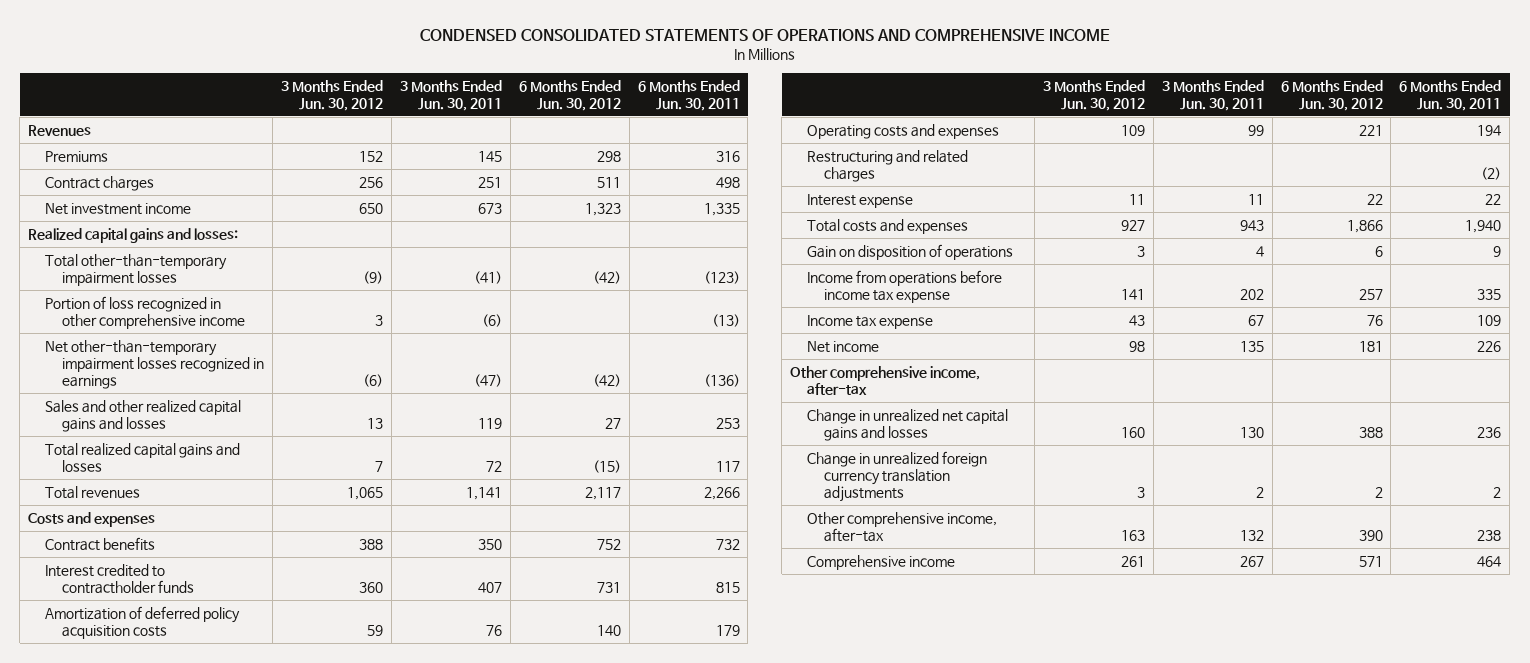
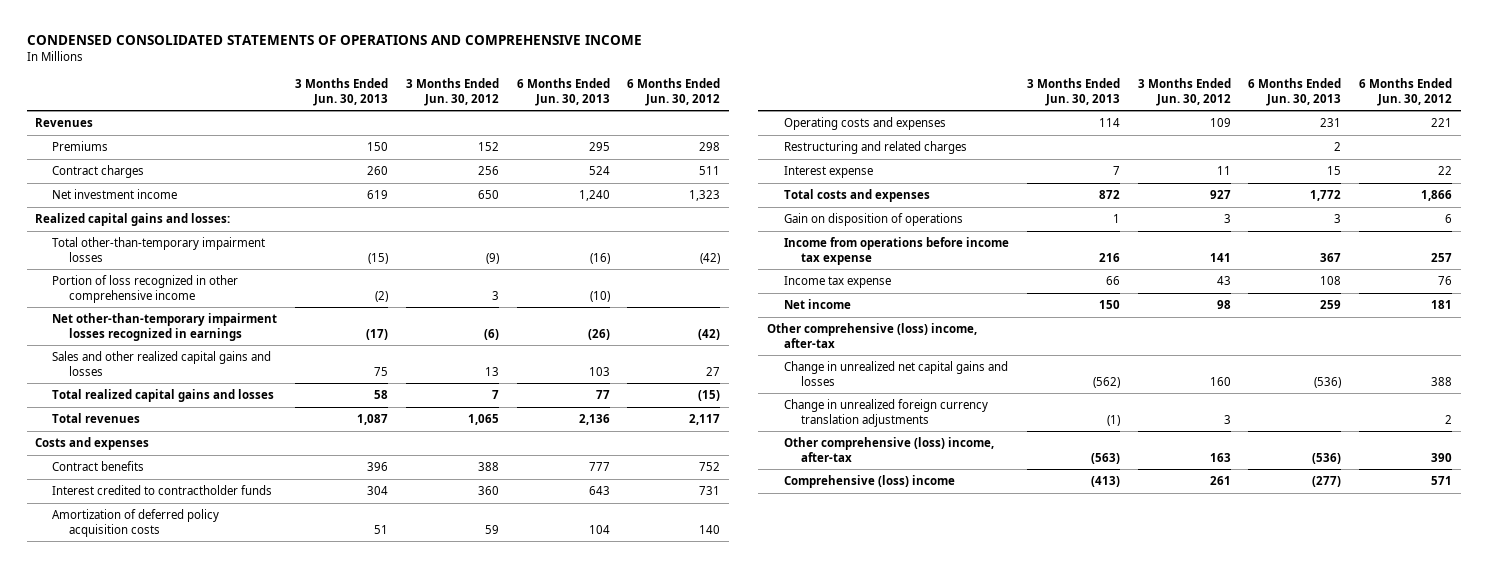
[399,79,502,111] 3 Months Ended Jun. 30, 2011 -> none
[637,79,740,111] 6 Months Ended Jun. 30, 2011 -> none
none -> [295,78,389,106] 3 Months Ended Jun. 30, 2013
none -> [516,78,610,106] 6 Months Ended Jun. 30, 2013
[790,365,981,395] Other comprehensive income, after-tax -> [767,323,978,348] Other comprehensive (loss) income, after-tax
[807,511,998,542] Other comprehensive income, after-tax -> [784,437,995,462] Other comprehensive (loss) income, after-tax
[807,554,956,570] Comprehensive income -> [784,475,956,489] Comprehensive (loss) income

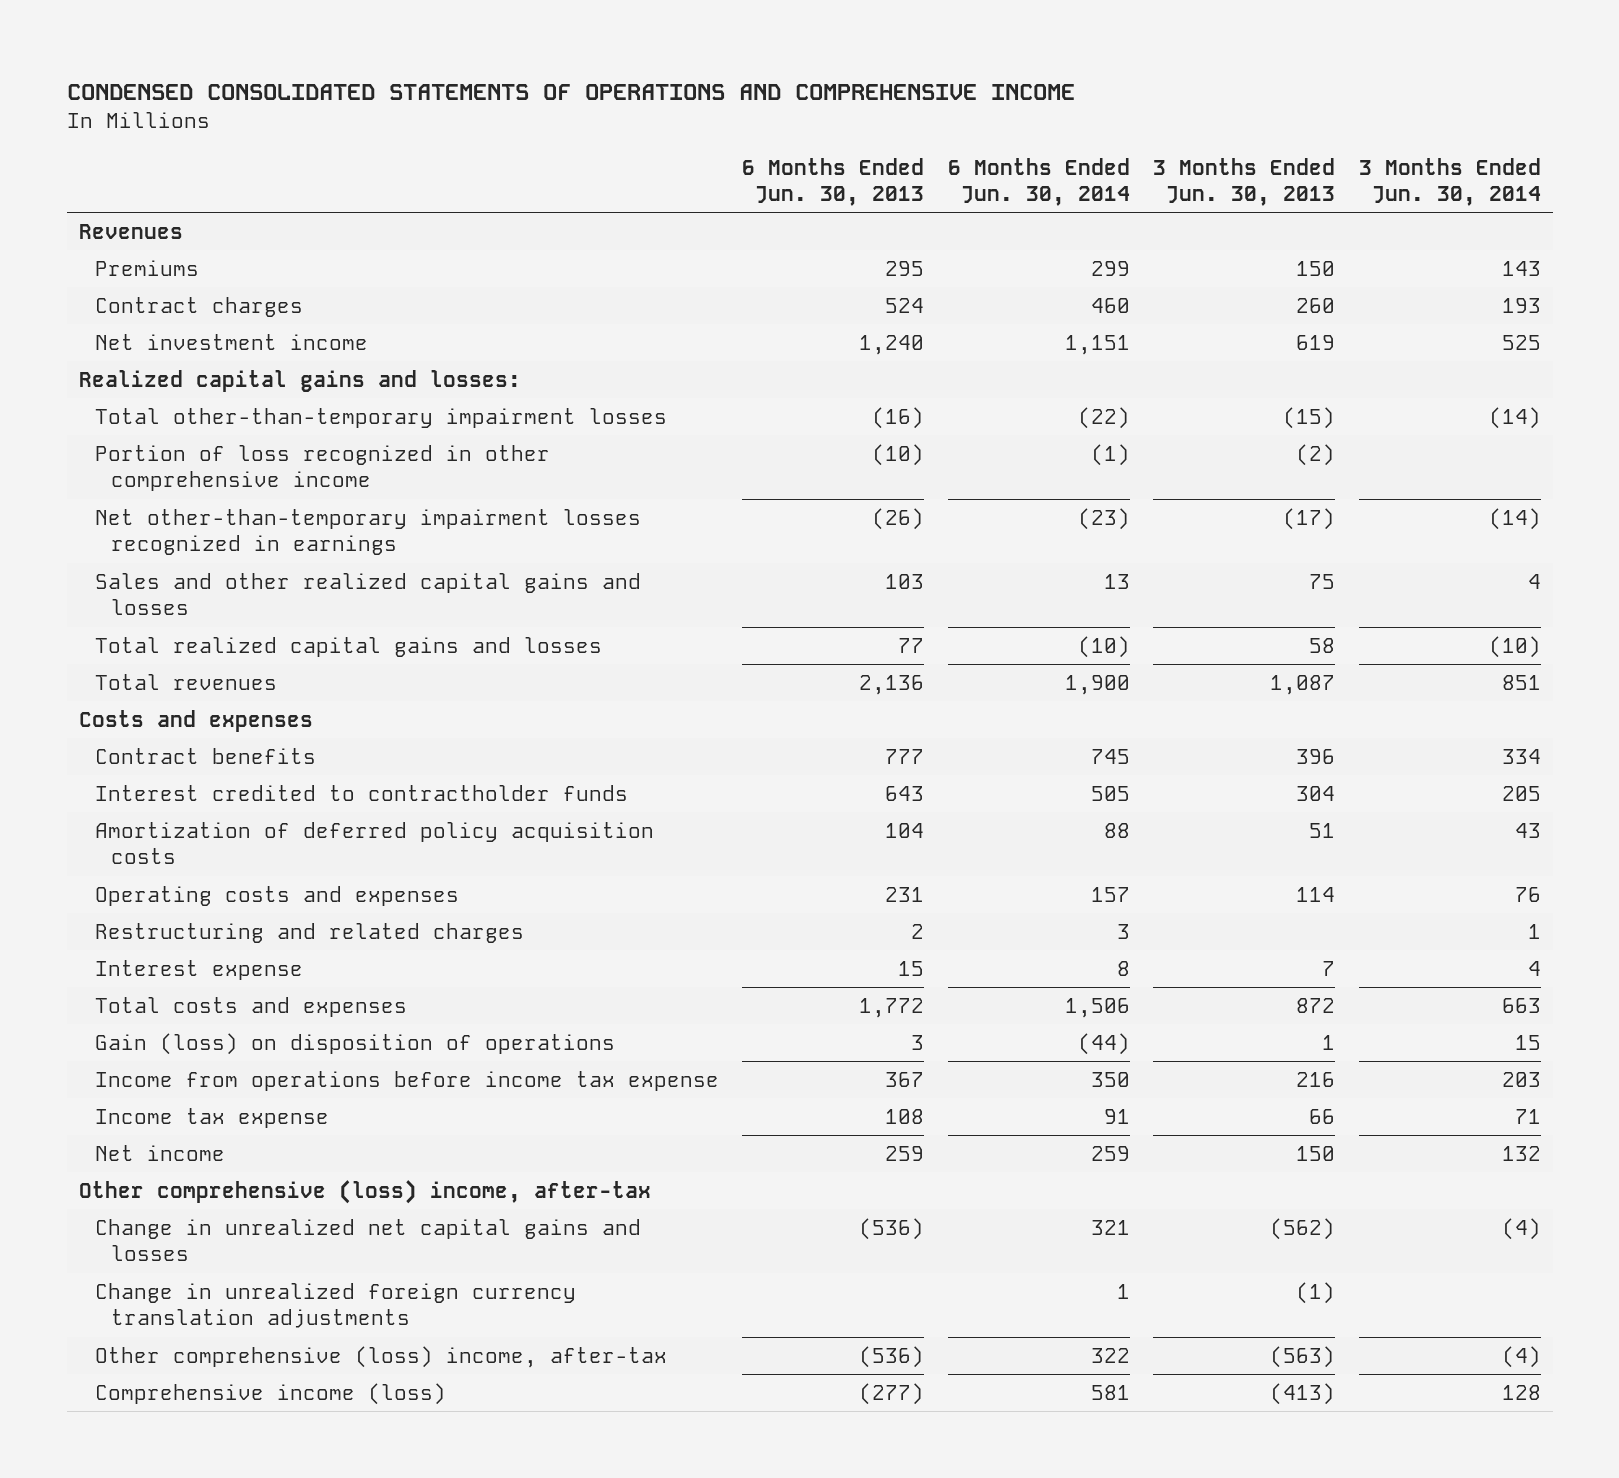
[405,78,499,106] 3 Months Ended Jun. 30, 2012 -> none
[627,78,721,106] 6 Months Ended Jun. 30, 2012 -> none
none -> [947,157,1130,207] 6 Months Ended Jun. 30, 2014
none -> [1358,157,1541,207] 3 Months Ended Jun. 30, 2014
[784,213,964,227] Gain on disposition of operations -> [94,1032,615,1055] Gain (loss) on disposition of operations
[784,475,956,489] Comprehensive (loss) income -> [94,1382,446,1405] Comprehensive income (loss)

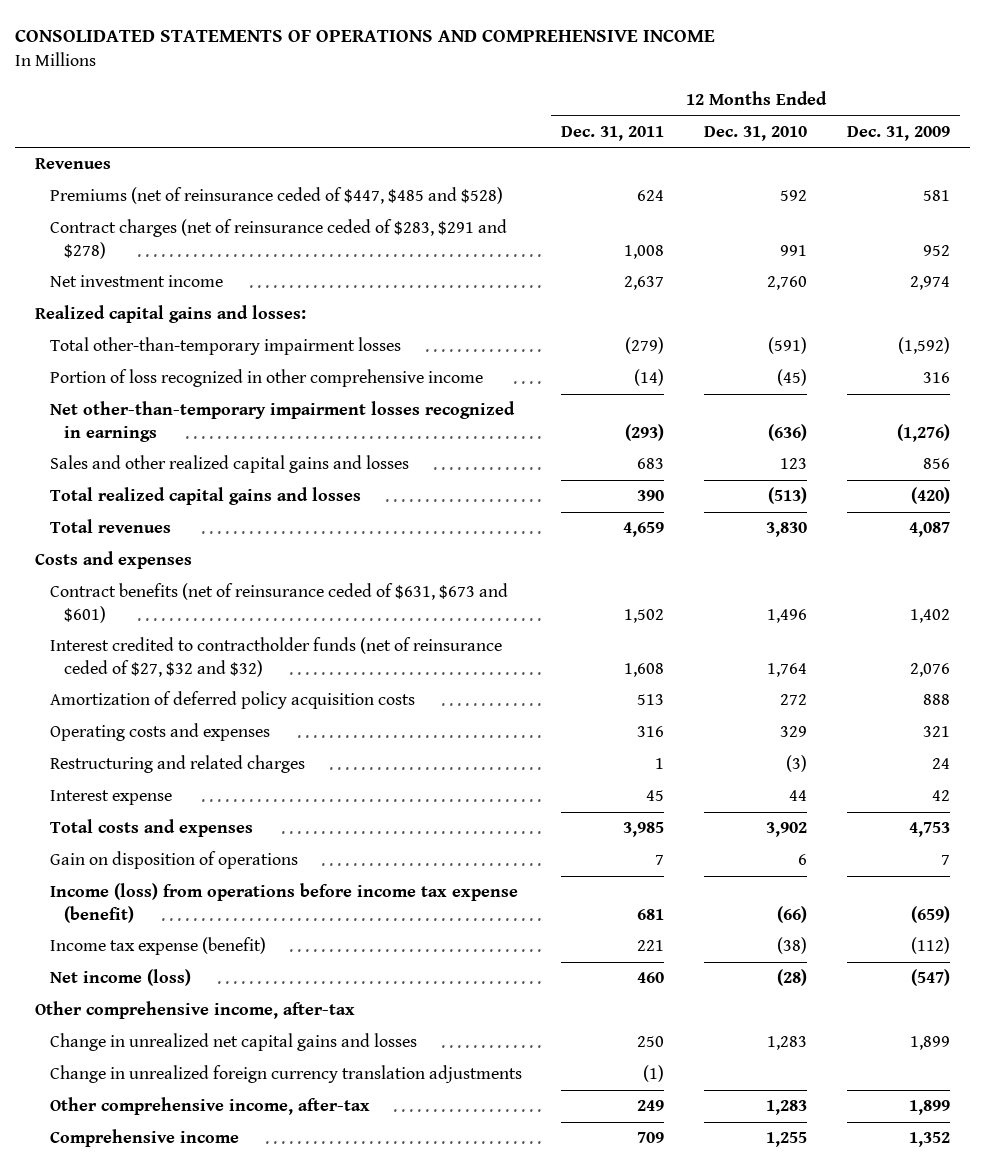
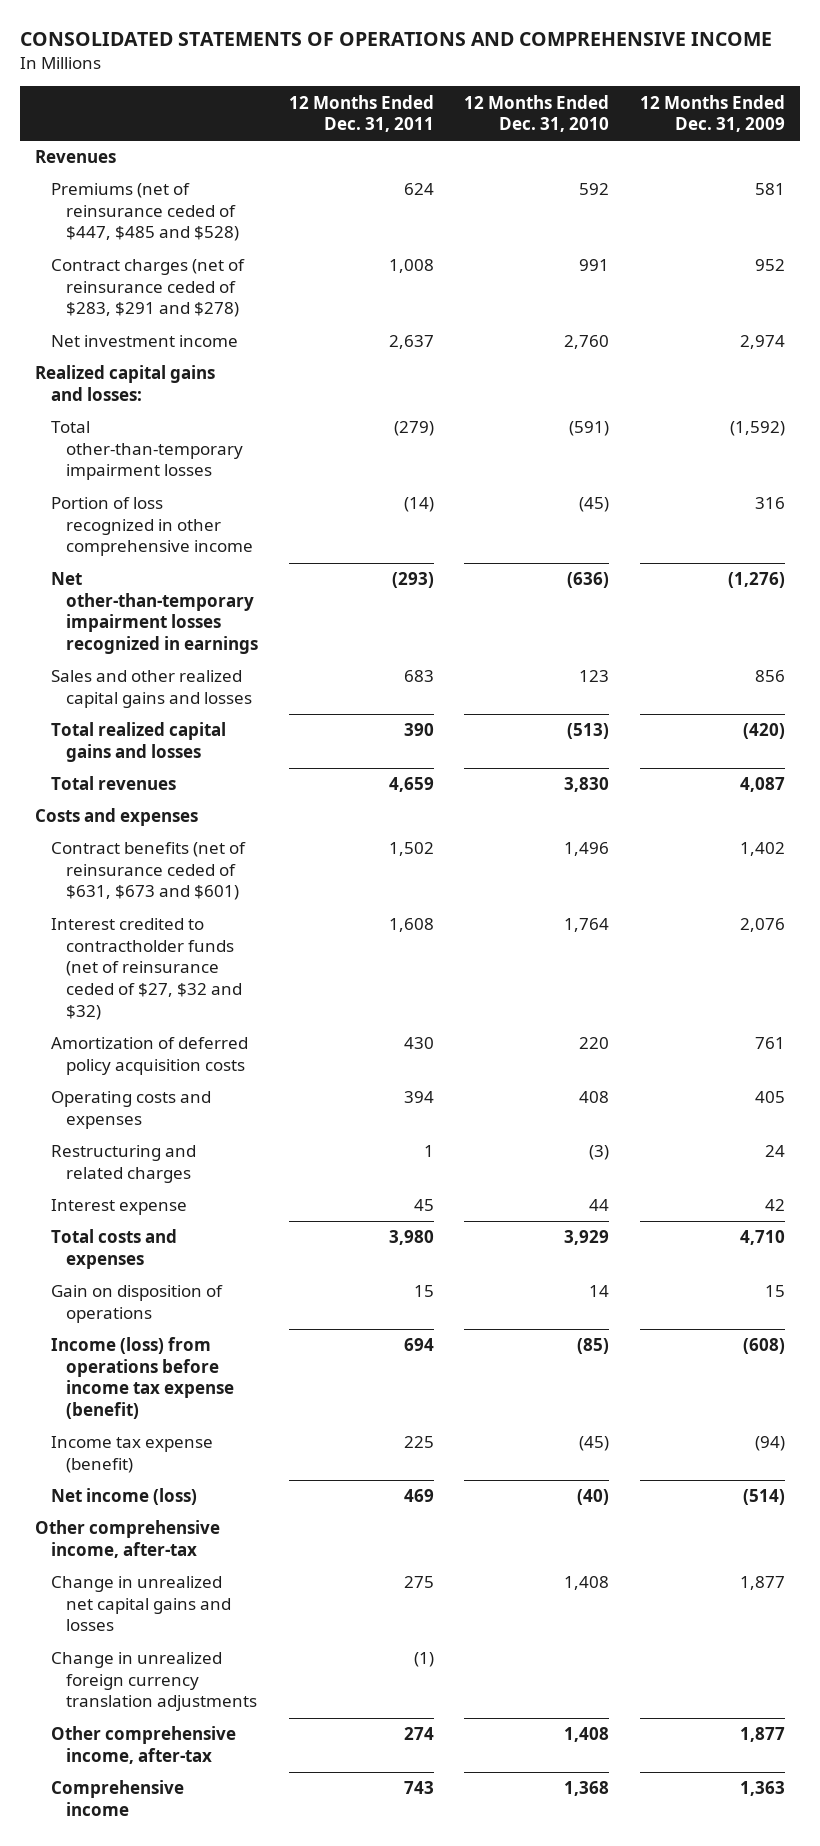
[637,694,665,706] 513 -> [403,1037,434,1050] 430
[780,694,808,706] 272 -> [579,1037,610,1050] 220
[923,694,951,706] 888 -> [754,1037,785,1050] 761
[637,726,665,738] 316 -> [403,1091,434,1104] 394
[780,726,808,738] 329 -> [579,1091,610,1104] 408
[923,726,951,738] 321 -> [754,1091,785,1104] 405
[623,822,665,838] 3,985 -> [388,1230,434,1246] 3,980
[766,822,808,838] 3,902 -> [564,1230,610,1246] 3,929
[909,822,951,838] 4,753 -> [739,1230,785,1246] 4,710
[655,855,665,866] 7 -> [413,1285,434,1298] 15
[798,854,808,866] 6 -> [589,1285,610,1298] 14
[941,855,951,866] 7 -> [764,1285,785,1298] 15
[637,908,665,920] 681 -> [403,1338,434,1352] 694
[777,905,808,923] (66) -> [577,1338,610,1355] (85)
[911,905,951,923] (659) -> [742,1338,785,1355] (608)
[637,940,665,952] 221 -> [403,1436,434,1449] 225
[777,937,808,955] (38) -> [579,1436,610,1452] (45)
[911,937,951,955] (112) -> [754,1436,785,1452] (94)
[637,972,665,984] 460 -> [403,1489,434,1503] 469
[777,969,808,987] (28) -> [577,1489,610,1506] (40)
[911,969,951,987] (547) -> [742,1489,785,1506] (514)
[637,1036,665,1048] 250 -> [403,1576,434,1589] 275
[767,1036,808,1051] 1,283 -> [564,1576,610,1591] 1,408
[910,1036,951,1051] 1,899 -> [739,1576,785,1591] 1,877
[637,1100,665,1112] 249 -> [403,1727,434,1741] 274
[766,1100,808,1116] 1,283 -> [564,1727,610,1743] 1,408
[909,1100,951,1116] 1,899 -> [739,1727,785,1743] 1,877
[637,1132,665,1144] 709 -> [403,1781,434,1795] 743
[766,1132,808,1148] 1,255 -> [564,1781,610,1797] 1,368
[909,1132,951,1148] 1,352 -> [739,1781,785,1797] 1,363

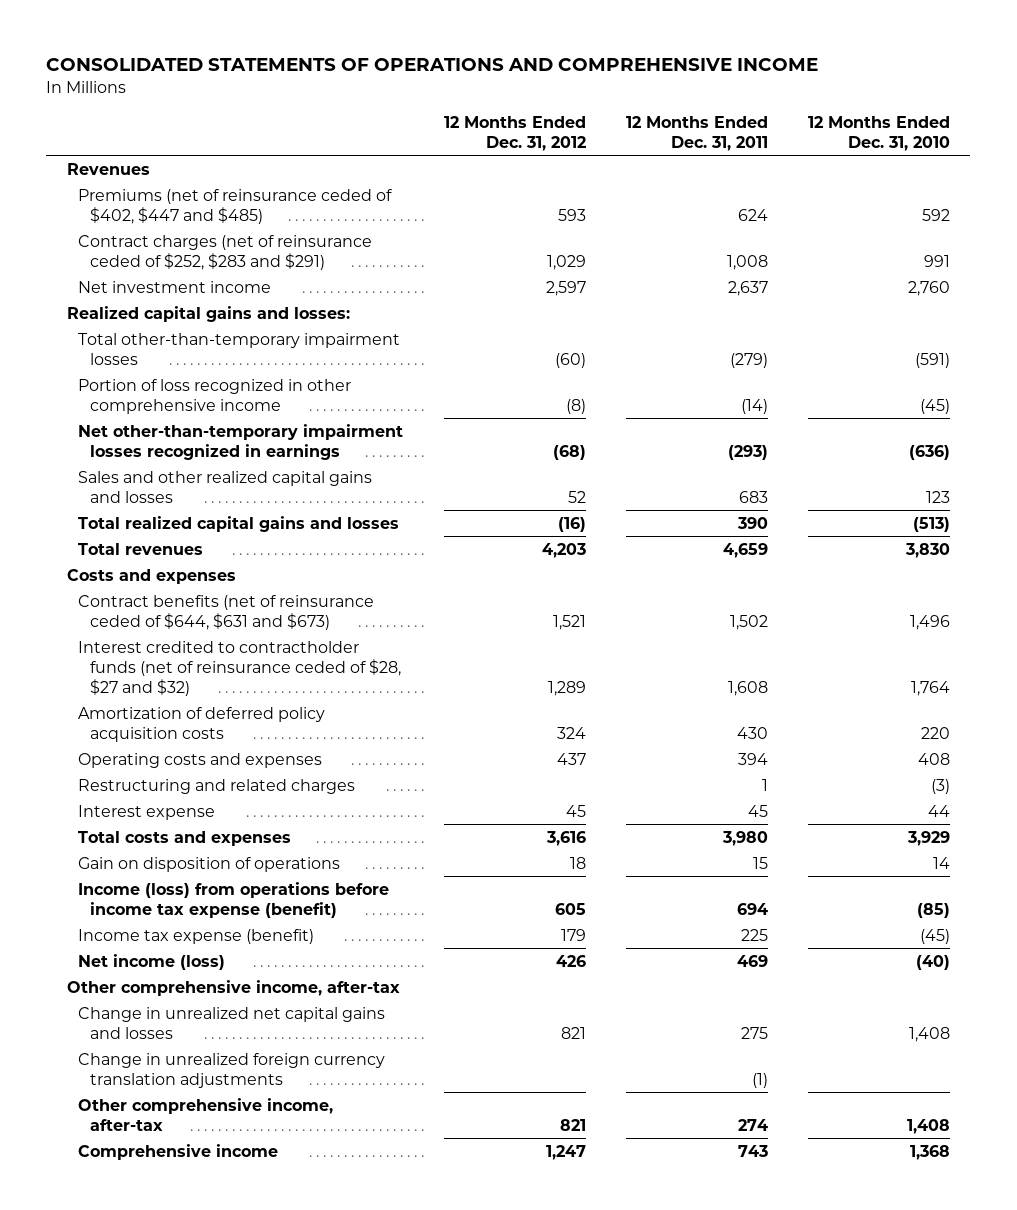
[639,94,785,133] 12 Months Ended Dec. 31, 2009 -> none
none -> [443,115,586,152] 12 Months Ended Dec. 31, 2012
[50,183,240,242] Premiums (net of reinsurance ceded of $447, $485 and $528) -> [78,188,393,224] Premiums (net of reinsurance ceded of $402, $447 and $485)
[50,259,245,318] Contract charges (net of reinsurance ceded of $283, $291 and $278) -> [78,234,373,270] Contract charges (net of reinsurance ceded of $252, $283 and $291)
[50,842,246,901] Contract benefits (net of reinsurance ceded of $631, $673 and $601) -> [78,594,375,630] Contract benefits (net of reinsurance ceded of $644, $631 and $673)
[50,918,243,1020] Interest credited to contractholder funds (net of reinsurance ceded of $27, $32 and $32) -> [78,640,402,697] Interest credited to contractholder funds (net of reinsurance ceded of $28, $27 and $32)

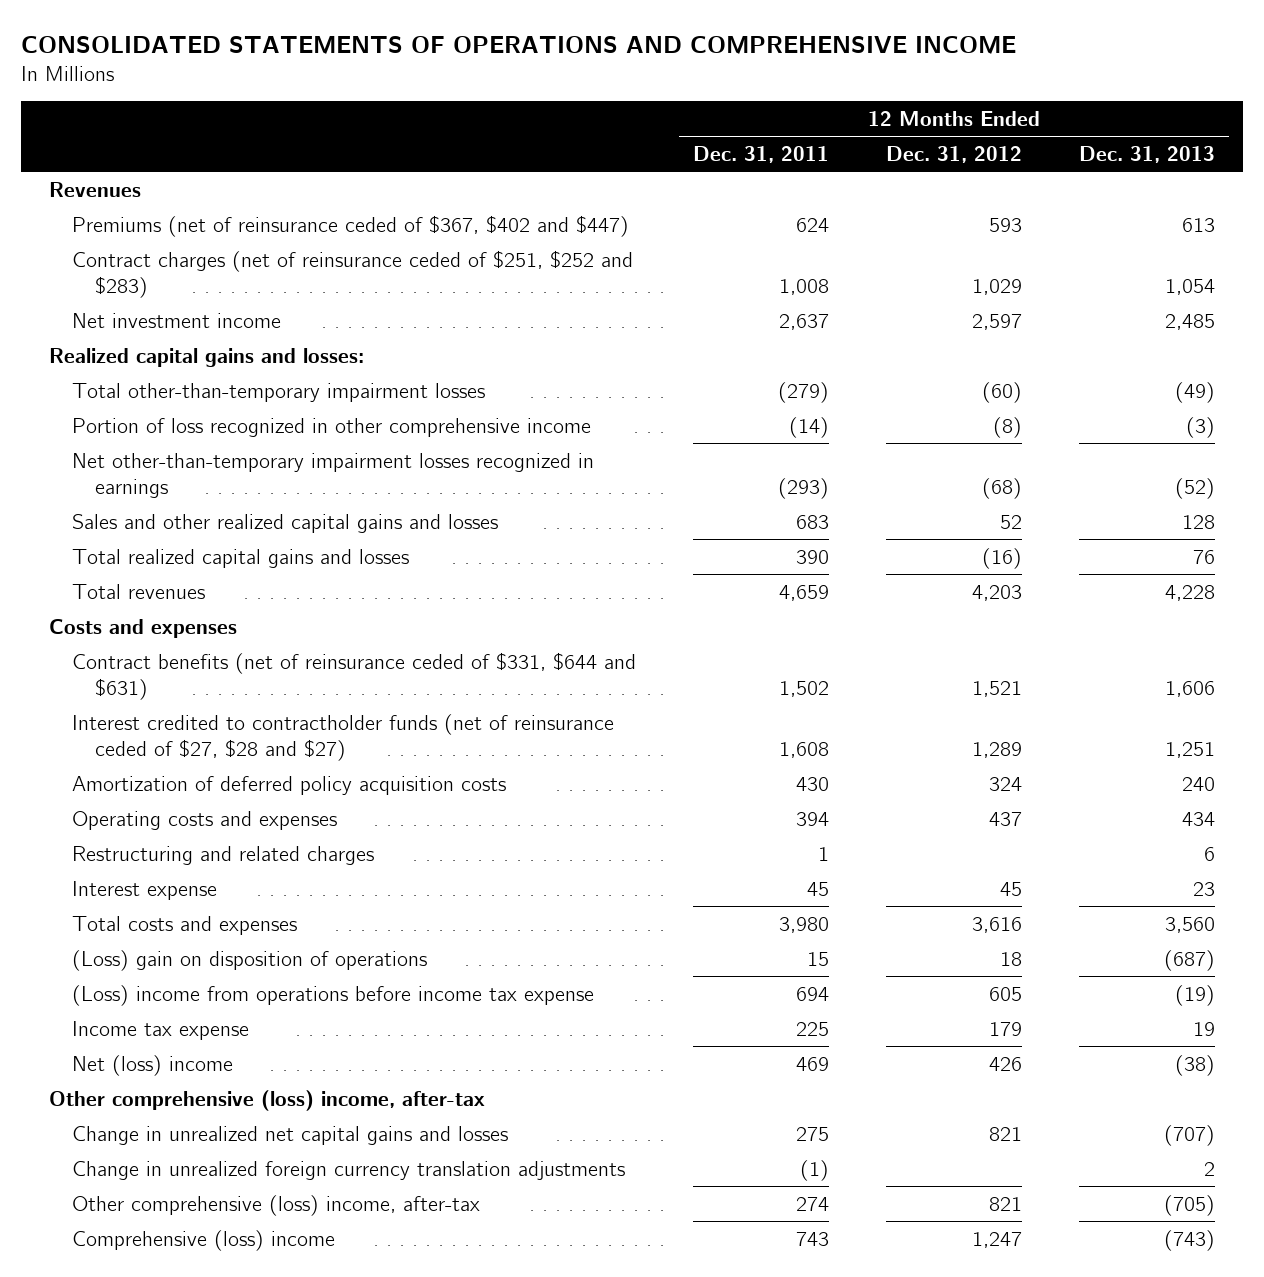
[808,115,951,152] 12 Months Ended Dec. 31, 2010 -> none
none -> [1078,145,1215,163] Dec. 31, 2013
[78,188,393,224] Premiums (net of reinsurance ceded of $402, $447 and $485) -> [72,214,630,237] Premiums (net of reinsurance ceded of $367, $402 and $447)
[78,234,373,270] Contract charges (net of reinsurance ceded of $252, $283 and $291) -> [72,249,634,298] Contract charges (net of reinsurance ceded of $251, $252 and $283)
[78,594,375,630] Contract benefits (net of reinsurance ceded of $644, $631 and $673) -> [72,651,637,700] Contract benefits (net of reinsurance ceded of $331, $644 and $631)
[78,640,402,697] Interest credited to contractholder funds (net of reinsurance ceded of $28, $27 and $32) -> [72,713,615,761] Interest credited to contractholder funds (net of reinsurance ceded of $27, $28 and $27)
[78,856,341,872] Gain on disposition of operations -> [72,949,428,971] (Loss) gain on disposition of operations
[78,881,390,918] Income (loss) from operations before income tax expense (benefit) -> [72,984,595,1006] (Loss) income from operations before income tax expense
[78,928,315,944] Income tax expense (benefit) -> [72,1020,250,1040] Income tax expense
[78,953,226,970] Net income (loss) -> [72,1054,234,1076] Net (loss) income
[66,979,400,996] Other comprehensive income, after-tax -> [49,1089,486,1111] Other comprehensive (loss) income, after-tax
[78,1097,334,1131] Other comprehensive income, after-tax -> [72,1194,481,1216] Other comprehensive (loss) income, after-tax
[78,1143,279,1160] Comprehensive income -> [72,1229,336,1251] Comprehensive (loss) income

